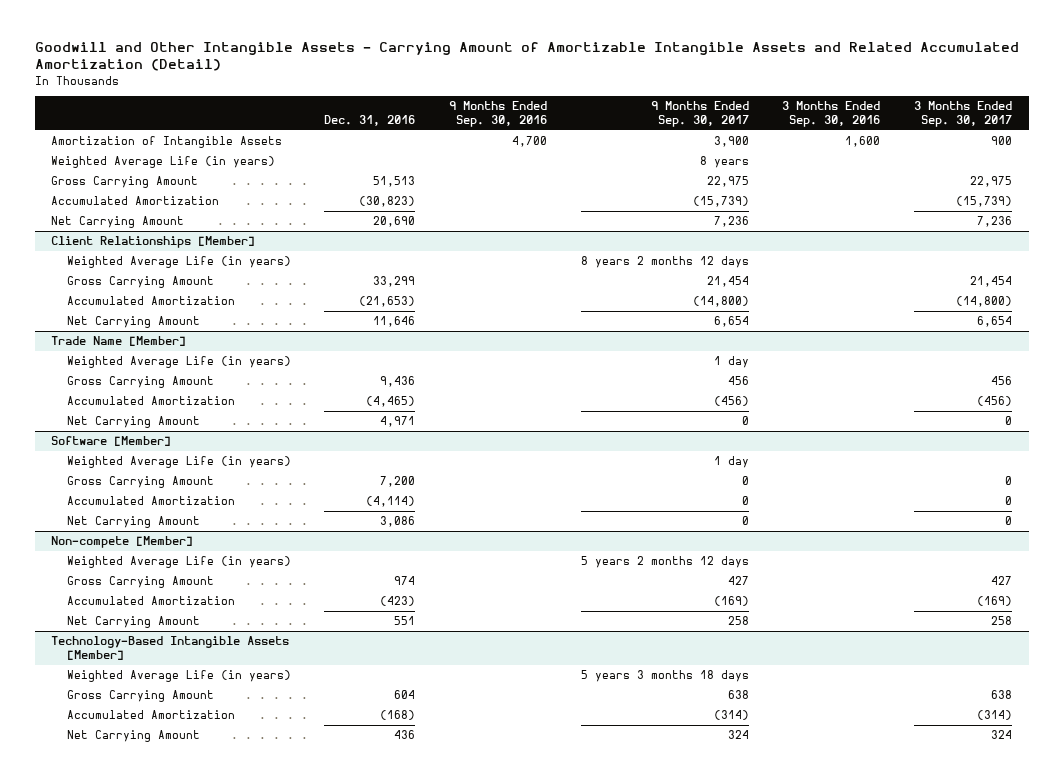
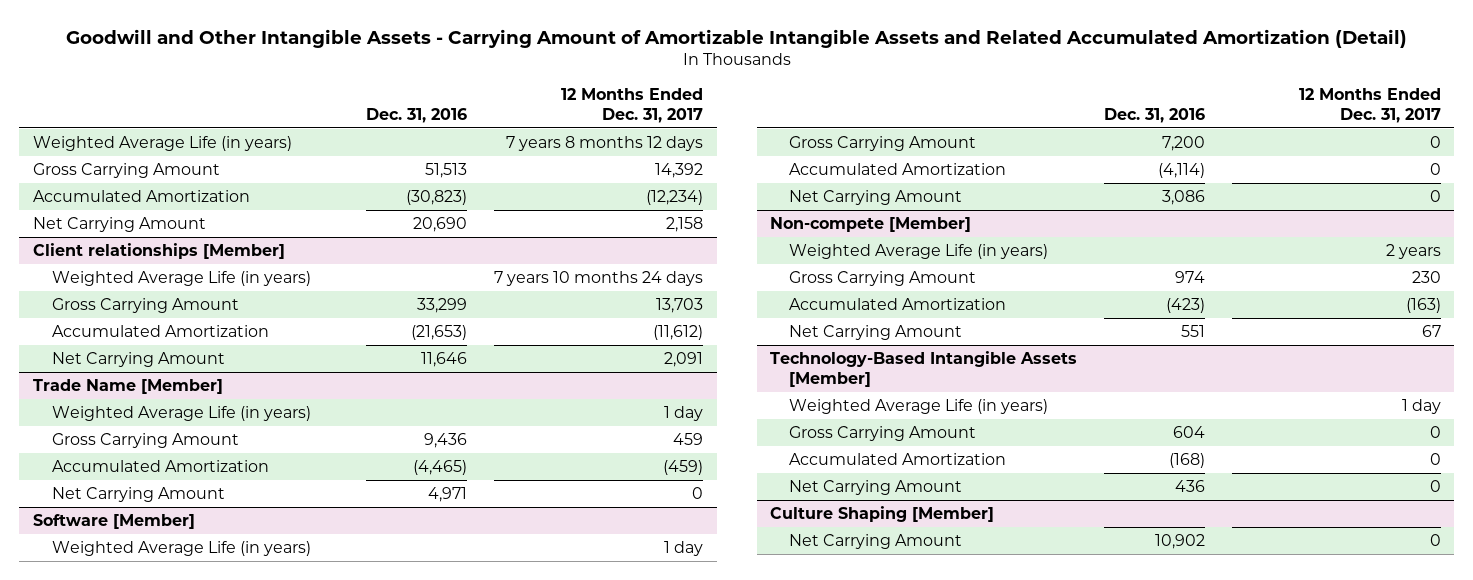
[449,100,548,128] 9 Months Ended Sep. 30, 2016 -> none
[650,100,749,128] 9 Months Ended Sep. 30, 2017 -> none
[782,100,881,128] 3 Months Ended Sep. 30, 2016 -> none
[914,100,1013,128] 3 Months Ended Sep. 30, 2017 -> none
none -> [561,88,704,124] 12 Months Ended Dec. 31, 2017
[51,136,283,149] Amortization of Intangible Assets -> none
[51,236,256,249] Client Relationships [Member] -> [32,242,285,259] Client relationships [Member]
none -> [769,505,994,522] Culture Shaping [Member]
none -> [789,533,963,549] Net Carrying Amount

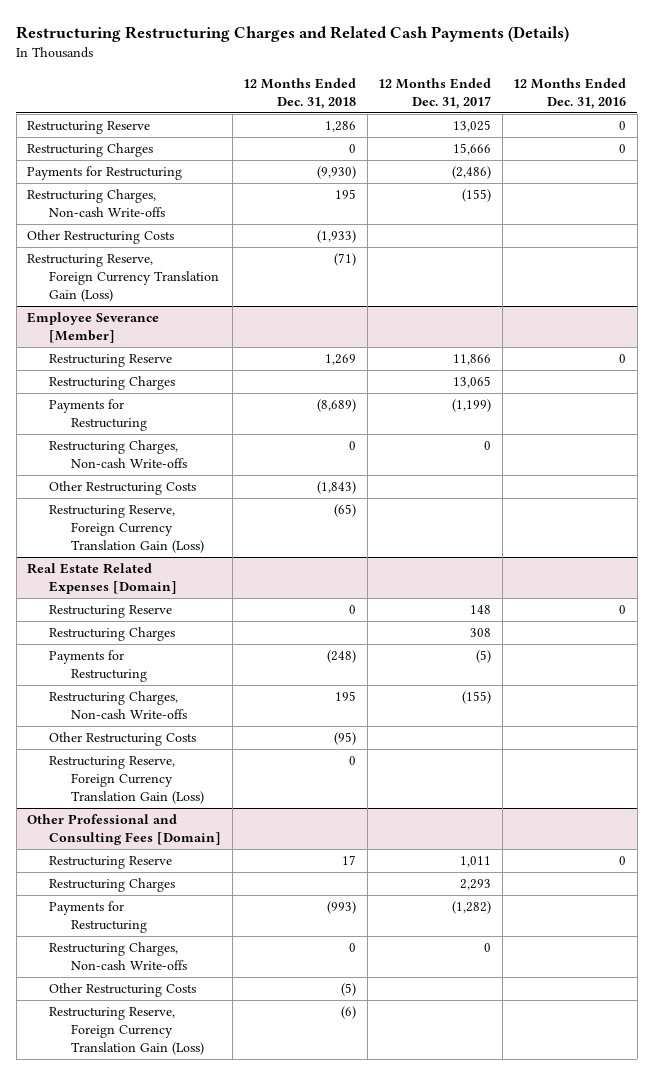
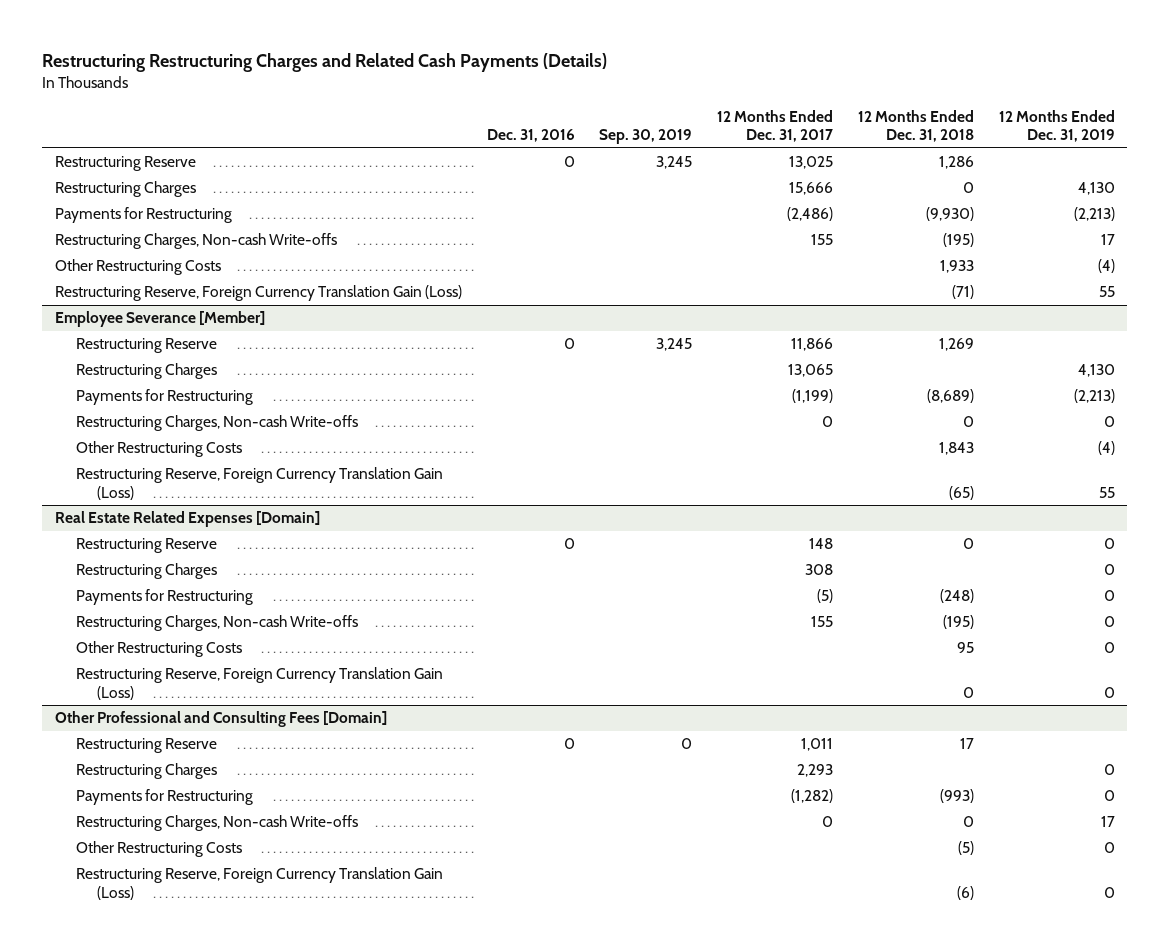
[513,77,627,109] 12 Months Ended Dec. 31, 2016 -> none
none -> [486,129,575,143] Dec. 31, 2016
none -> [599,129,693,145] Sep. 30, 2019
none -> [998,109,1115,143] 12 Months Ended Dec. 31, 2019
[335,189,357,200] 195 -> [942,233,974,248] (195)
[462,189,492,203] (155) -> [811,234,834,246] 155
[317,230,357,244] (1,933) -> [939,260,974,274] 1,933
[317,481,357,495] (1,843) -> [938,442,974,456] 1,843
[335,691,357,702] 195 -> [942,615,974,630] (195)
[462,691,492,705] (155) -> [811,616,834,628] 155
[334,732,357,746] (95) -> [956,642,974,654] 95

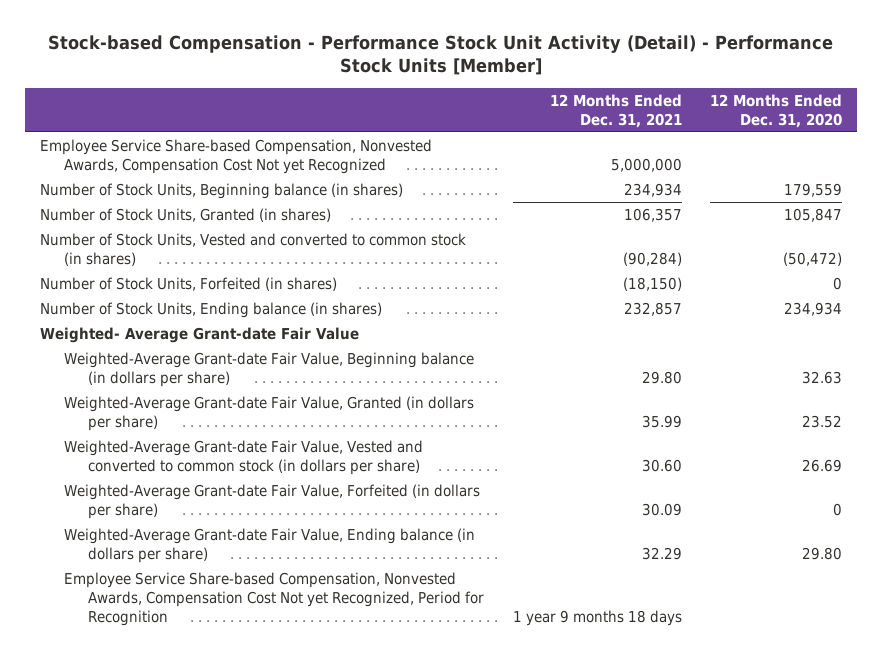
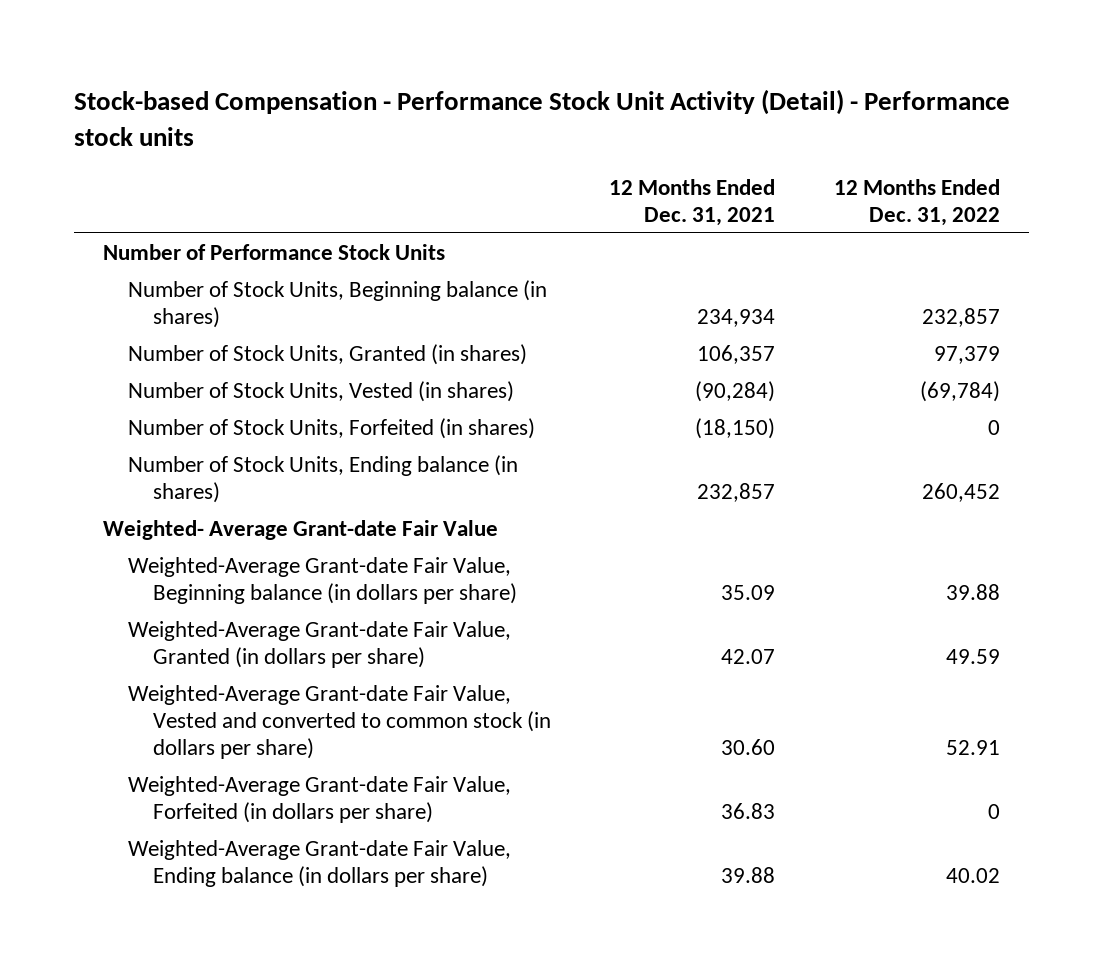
[48,34,834,76] Stock-based Compensation - Performance Stock Unit Activity (Detail) - Performance Stock Units [Member] -> [74,88,1011,146] Stock-based Compensation - Performance Stock Unit Activity (Detail) - Performance stock units
[710,93,843,128] 12 Months Ended Dec. 31, 2020 -> none
none -> [833,178,1000,226] 12 Months Ended Dec. 31, 2022
[39,139,432,175] Employee Service Share-based Compensation, Nonvested Awards, Compensation Cost Not yet Recognized -> none
none -> [103,244,446,261] Number of Performance Stock Units
[39,233,466,267] Number of Stock Units, Vested and converted to common stock (in shares) -> [128,381,515,403] Number of Stock Units, Vested (in shares)
[641,371,682,385] 29.80 -> [721,585,776,601] 35.09
[641,415,682,429] 35.99 -> [721,649,776,665] 42.07
[63,572,485,627] Employee Service Share-based Compensation, Nonvested Awards, Compensation Cost Not yet Recognized, Period for Recognition -> none
[641,503,682,517] 30.09 -> [721,803,776,820] 36.83
[641,547,682,561] 32.29 -> [721,867,776,884] 39.88

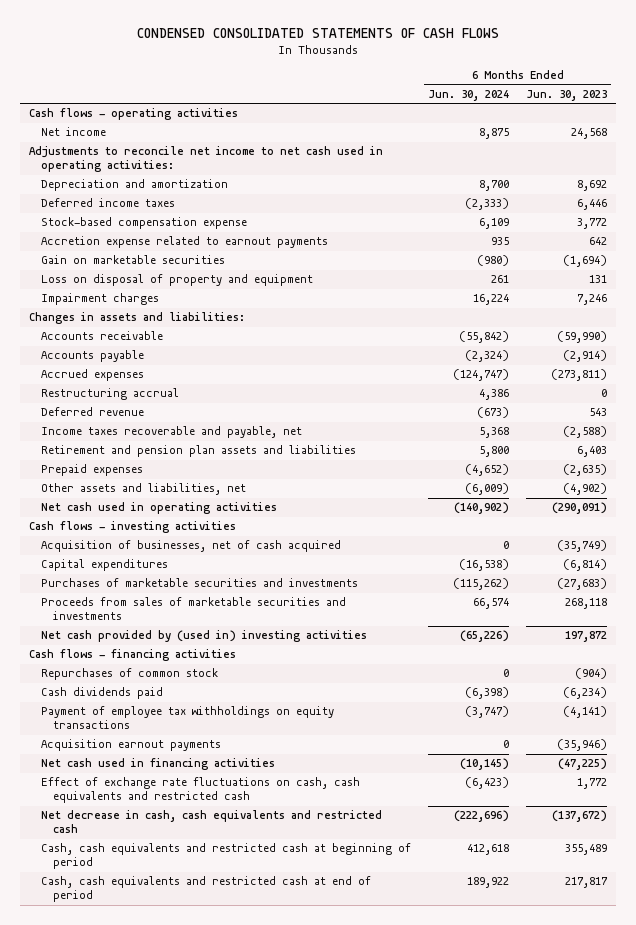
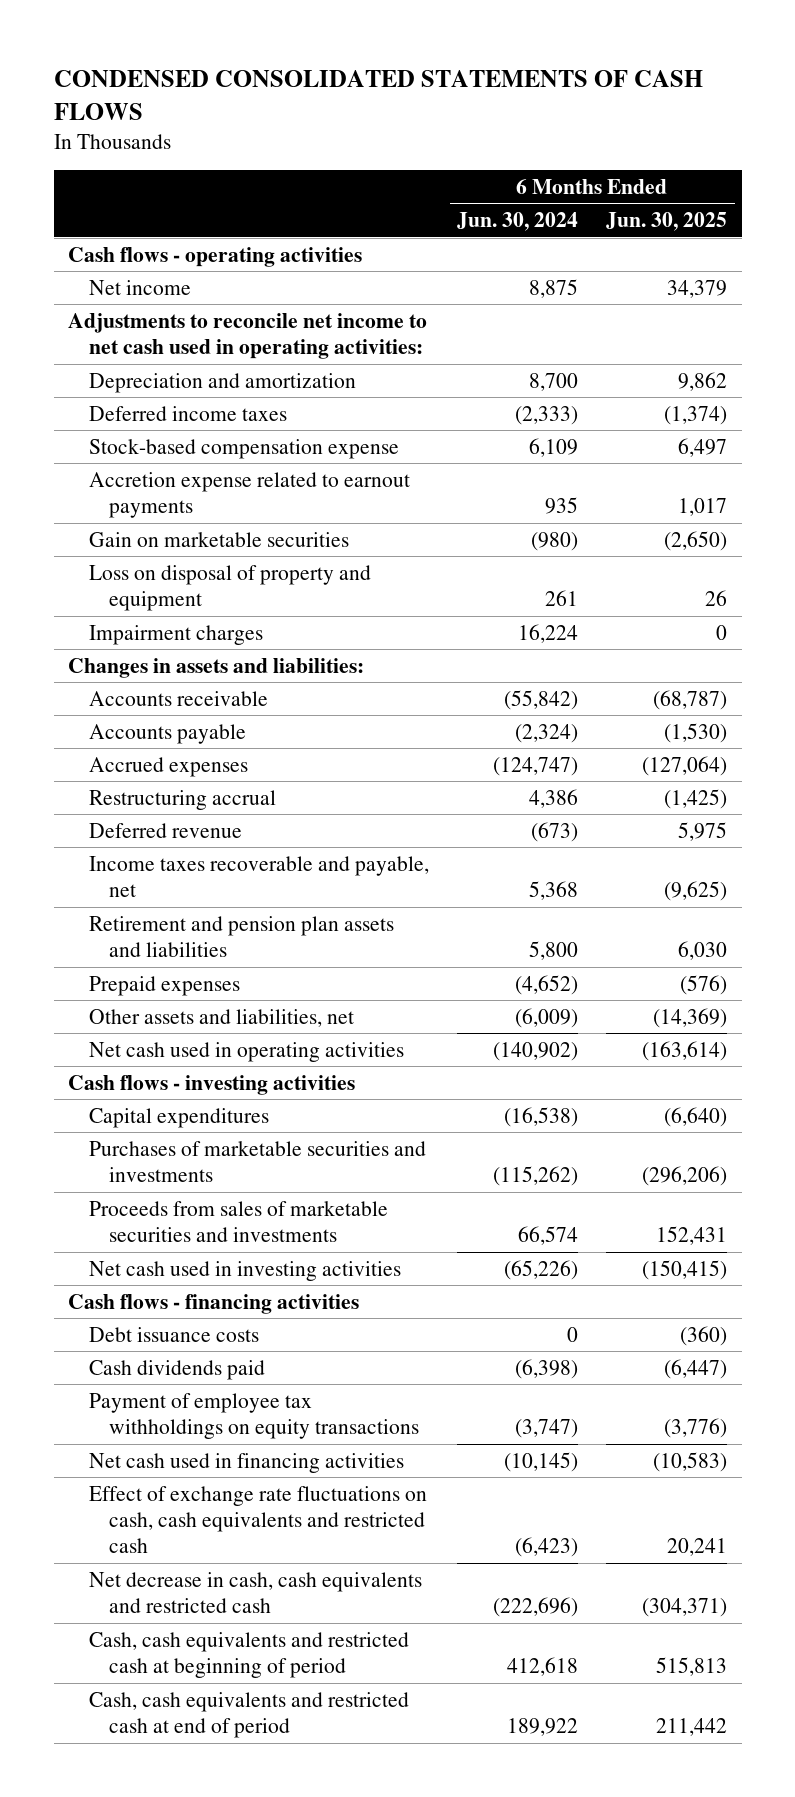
[526,89,608,101] Jun. 30, 2023 -> none
none -> [606,212,728,232] Jun. 30, 2025
[40,540,341,553] Acquisition of businesses, net of cash acquired -> none
[40,630,367,643] Net cash provided by (used in) investing activities -> [88,1260,401,1281] Net cash used in investing activities
[40,668,218,681] Repurchases of common stock -> none
none -> [88,1326,259,1342] Debt issuance costs
[40,739,221,752] Acquisition earnout payments -> none

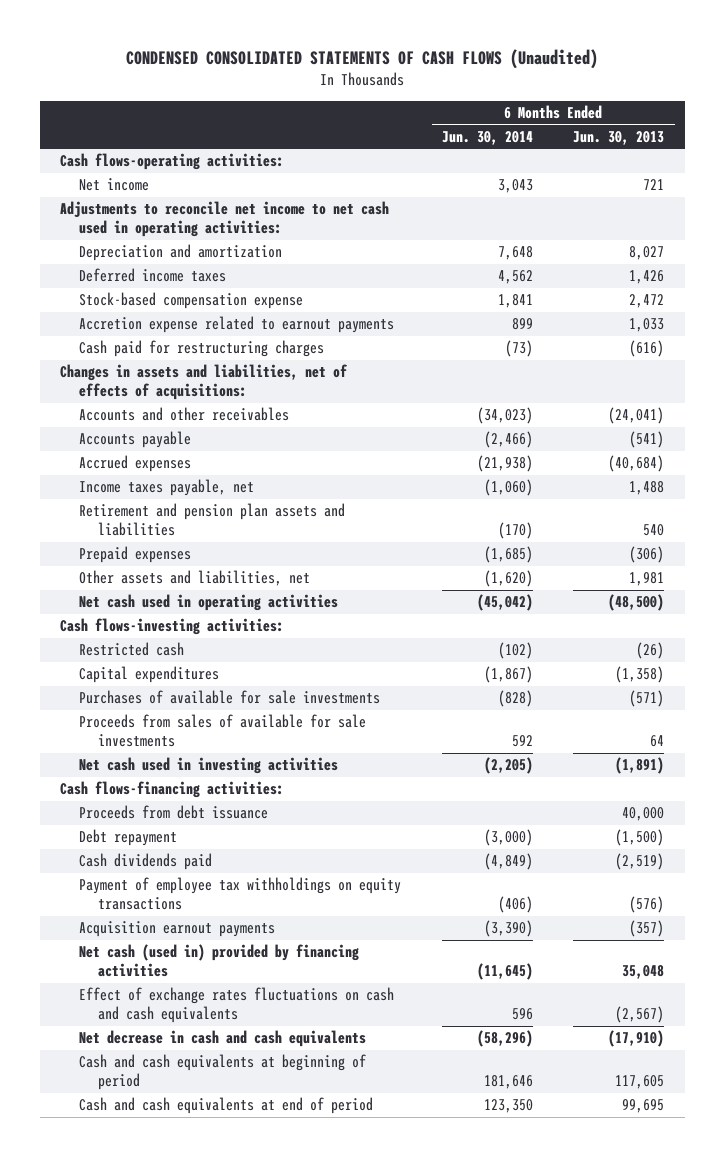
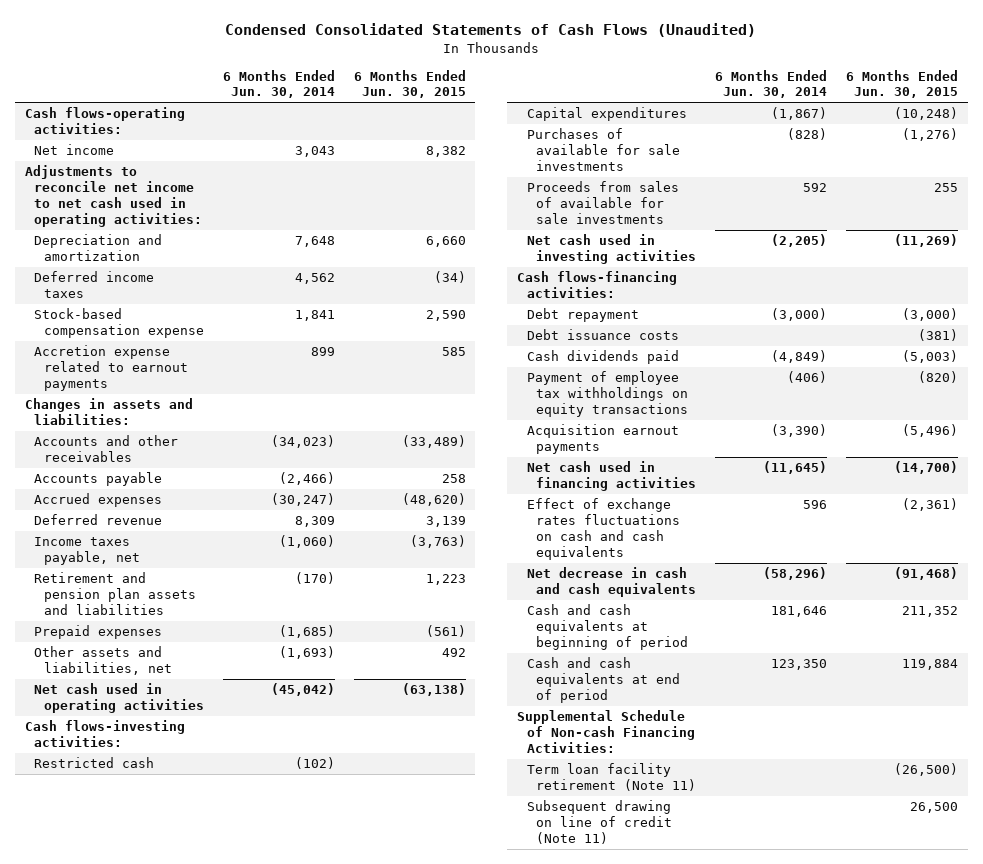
[126,49,599,70] CONDENSED CONSOLIDATED STATEMENTS OF CASH FLOWS (Unaudited) -> [225,23,757,38] Condensed Consolidated Statements of Cash Flows (Unaudited)
[573,130,665,145] Jun. 30, 2013 -> none
none -> [353,69,466,99] 6 Months Ended Jun. 30, 2015
[79,340,325,358] Cash paid for restructuring charges -> none
[60,364,349,401] Changes in assets and liabilities, net of effects of acquisitions: -> [24,398,193,426] Changes in assets and liabilities:
[476,455,533,473] (21,938) -> [270,493,335,507] (30,247)
none -> [34,514,163,526] Deferred revenue
[483,570,533,588] (1,620) -> [278,646,335,660] (1,693)
[79,805,269,820] Proceeds from debt issuance -> none
none -> [526,329,679,341] Debt issuance costs
[79,944,360,978] Net cash (used in) provided by financing activities -> [526,461,697,492] Net cash used in financing activities
none -> [516,710,695,754] Supplemental Schedule of Non-cash Financing Activities:
none -> [526,763,697,792] Term loan facility retirement (Note 11)
none -> [526,800,673,845] Subsequent drawing on line of credit (Note 11)

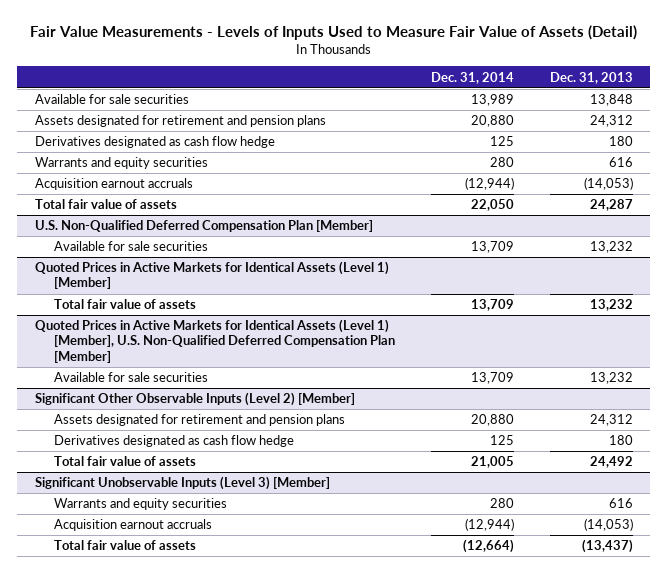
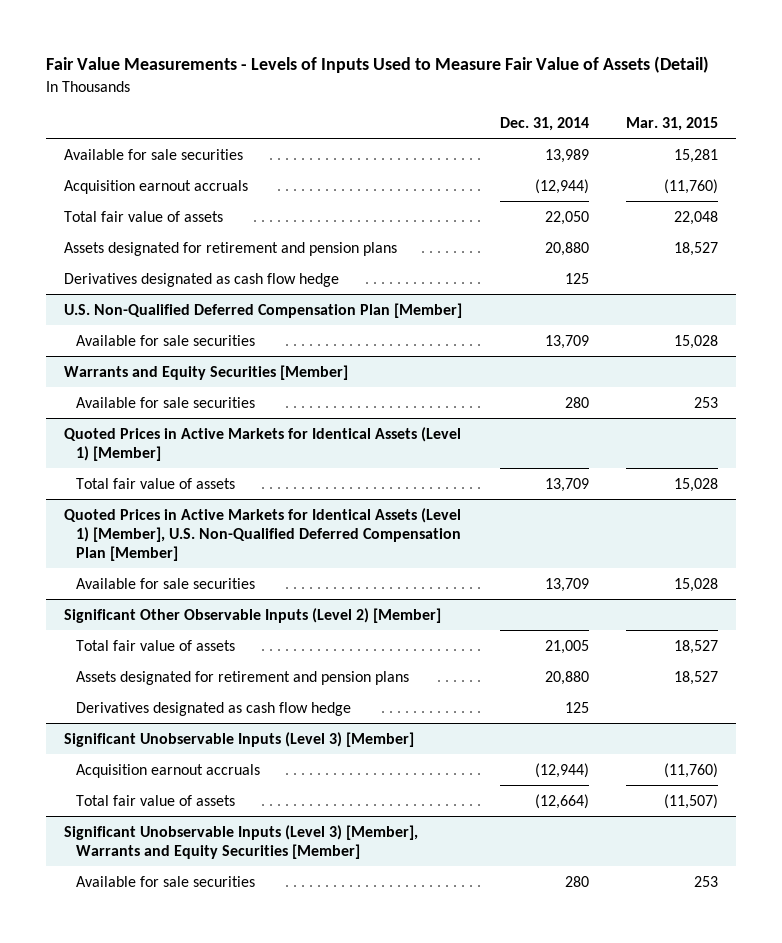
[549,71,633,84] Dec. 31, 2013 -> none
none -> [625,117,718,132] Mar. 31, 2015
[34,157,208,170] Warrants and equity securities -> none
[34,115,326,128] Assets designated for retirement and pension plans -> [64,241,398,256] Assets designated for retirement and pension plans
[34,136,275,149] Derivatives designated as cash flow hedge -> [64,272,340,287] Derivatives designated as cash flow hedge
none -> [64,364,349,380] Warrants and Equity Securities [Member]
none -> [75,396,255,408] Available for sale securities
[54,456,197,467] Total fair value of assets -> [75,639,235,651] Total fair value of assets
[54,498,228,511] Warrants and equity securities -> none
none -> [64,824,419,859] Significant Unobservable Inputs (Level 3) [Member], Warrants and Equity Securities [Member]
none -> [75,875,255,887] Available for sale securities

